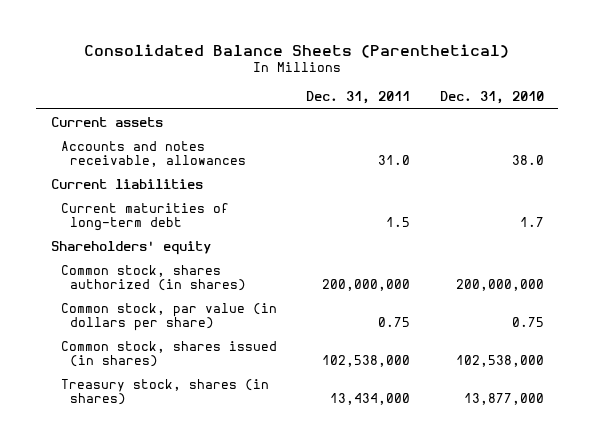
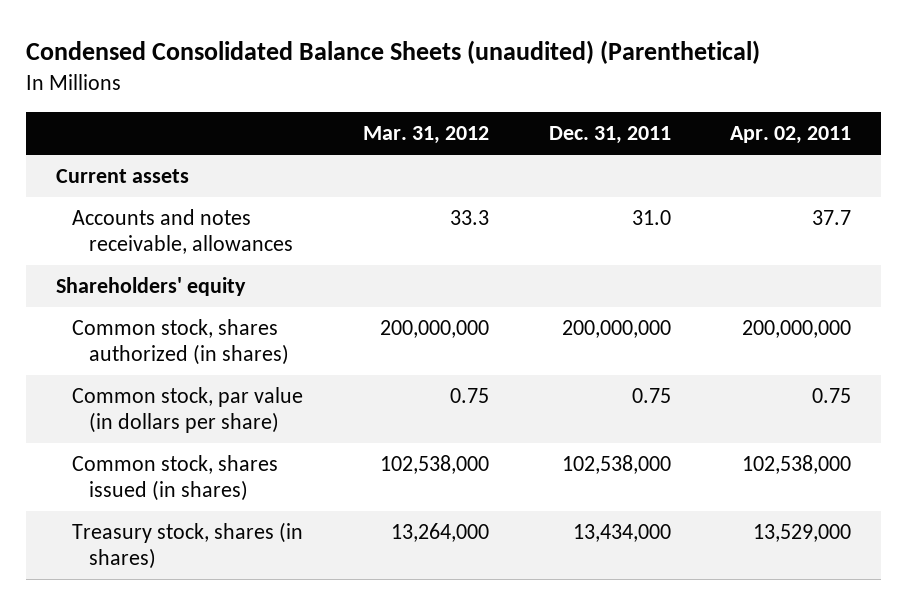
[84,43,510,58] Consolidated Balance Sheets (Parenthetical) -> [26,40,761,65] Condensed Consolidated Balance Sheets (unaudited) (Parenthetical)
[439,91,544,105] Dec. 31, 2010 -> none
none -> [362,126,489,145] Mar. 31, 2012
none -> [730,126,852,145] Apr. 02, 2011
[50,178,203,189] Current liabilities -> none
[60,202,229,232] Current maturities of long-term debt -> none

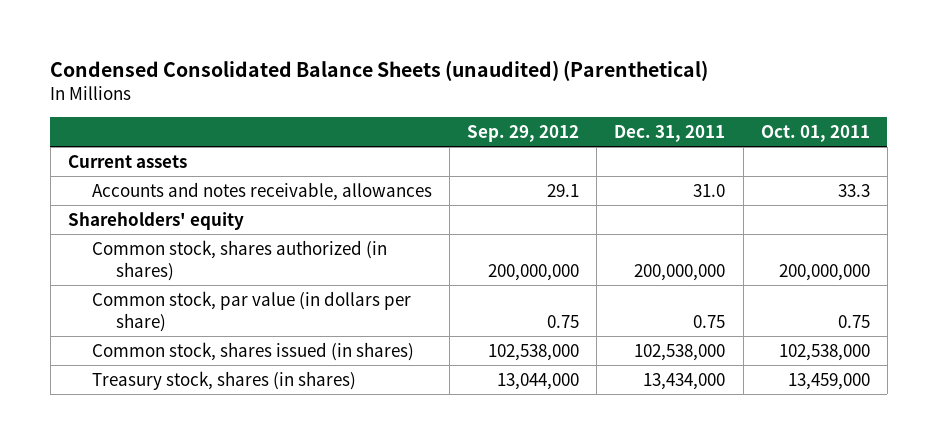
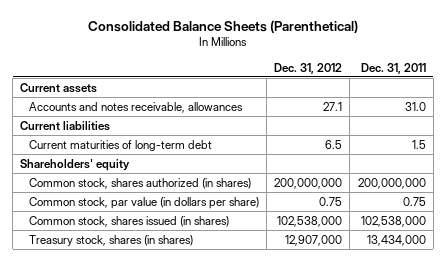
[50,59,709,81] Condensed Consolidated Balance Sheets (unaudited) (Parenthetical) -> [87,19,358,33] Consolidated Balance Sheets (Parenthetical)
[467,124,580,142] Sep. 29, 2012 -> none
[760,124,870,142] Oct. 01, 2011 -> none
none -> [274,62,343,74] Dec. 31, 2012
none -> [20,120,111,131] Current liabilities
none -> [28,139,212,151] Current maturities of long-term debt

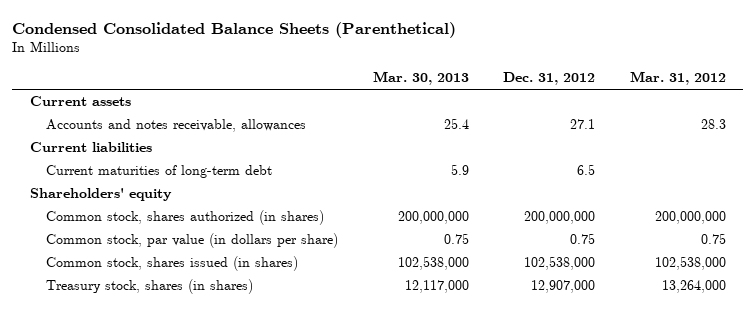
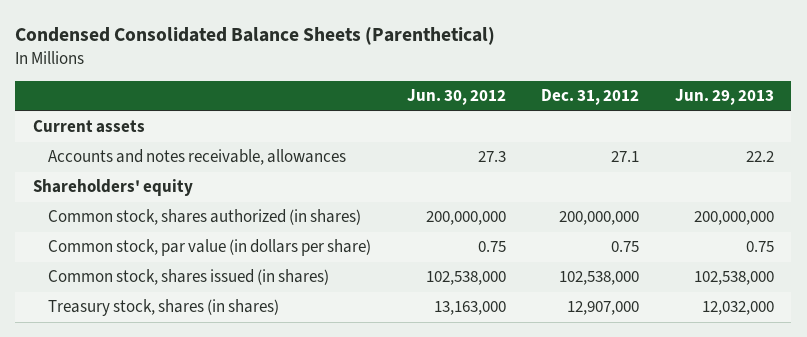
[372,71,469,86] Mar. 30, 2013 -> none
[629,71,726,86] Mar. 31, 2012 -> none
none -> [406,89,506,106] Jun. 30, 2012
none -> [674,89,774,106] Jun. 29, 2013
[29,142,152,153] Current liabilities -> none
[45,165,272,179] Current maturities of long-term debt -> none

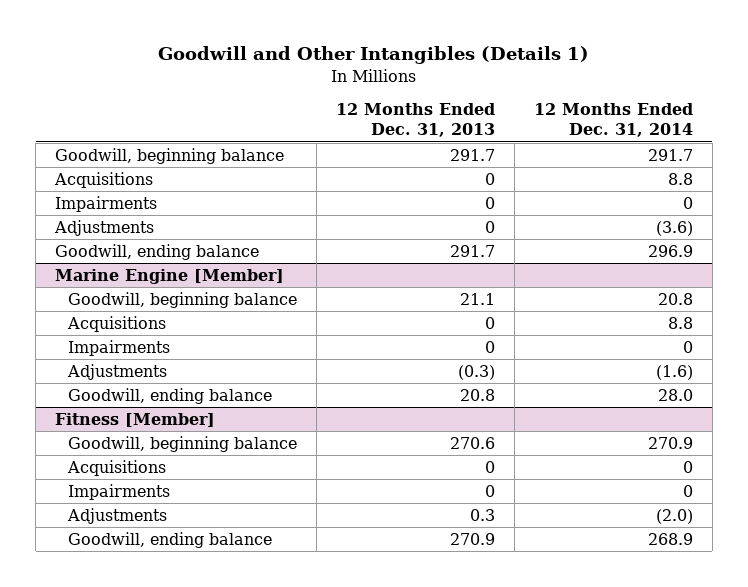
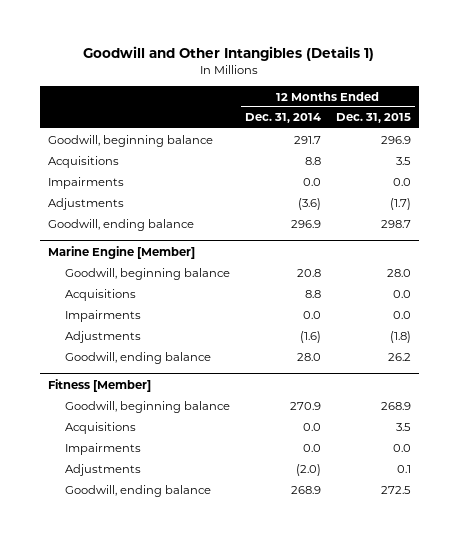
[336,103,496,138] 12 Months Ended Dec. 31, 2013 -> none
none -> [336,113,412,124] Dec. 31, 2015
[682,196,693,209] 0 -> [303,177,322,186] 0.0
[682,340,693,353] 0 -> [303,310,322,319] 0.0
[682,460,693,473] 0 -> [303,422,322,431] 0.0
[682,484,693,497] 0 -> [303,443,322,452] 0.0

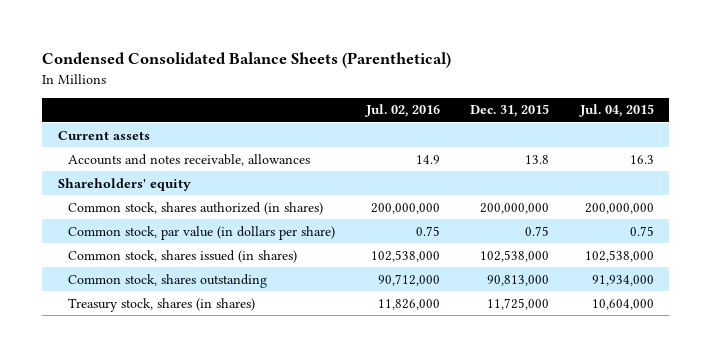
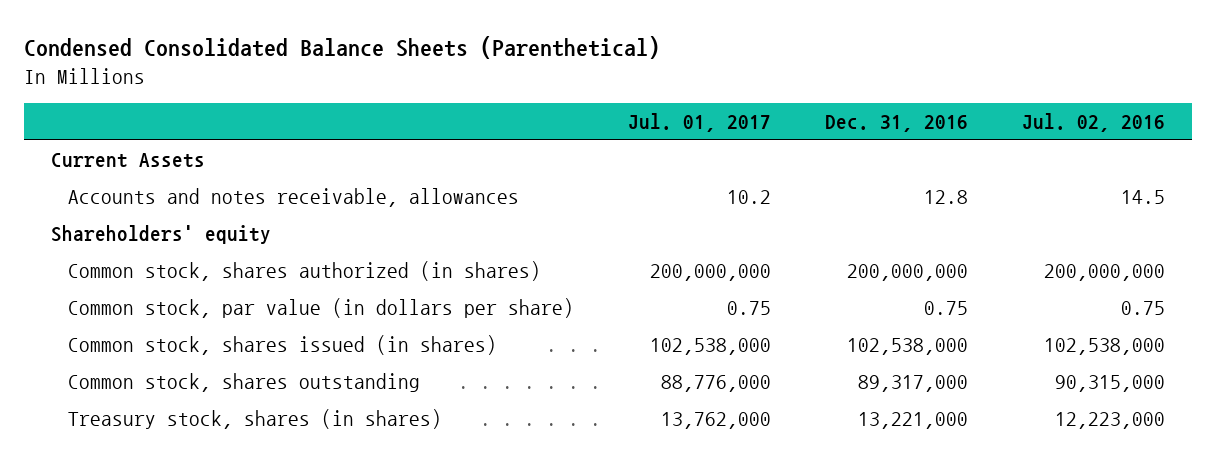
[470,104,550,118] Dec. 31, 2015 -> none
[578,104,654,118] Jul. 04, 2015 -> none
none -> [627,112,771,132] Jul. 01, 2017
none -> [824,114,968,132] Dec. 31, 2016
[57,130,150,140] Current assets -> [50,152,205,168] Current Assets
[415,154,440,164] 14.9 -> [1121,189,1166,204] 14.5
[377,273,440,286] 90,712,000 -> [1055,374,1166,392] 90,315,000
[377,298,440,310] 11,826,000 -> [1055,411,1166,429] 12,223,000

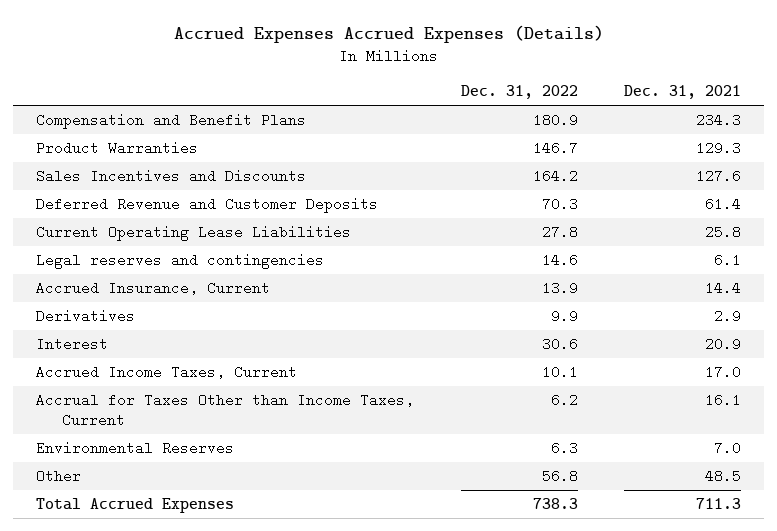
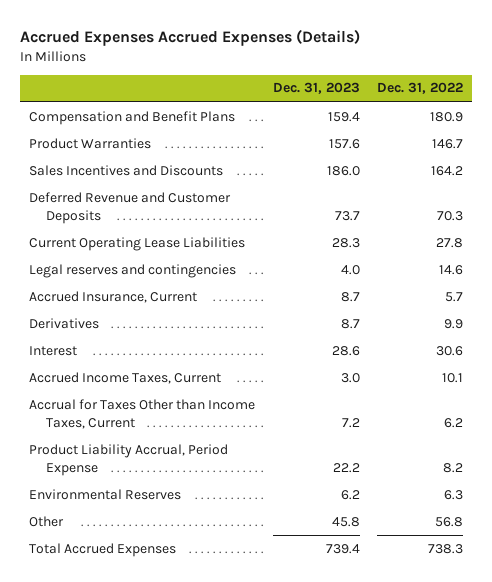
[623,85,741,100] Dec. 31, 2021 -> none
none -> [272,82,360,95] Dec. 31, 2023
[541,281,578,296] 13.9 -> [445,291,464,302] 5.7
none -> [28,443,228,476] Product Liability Accrual, Period Expense

